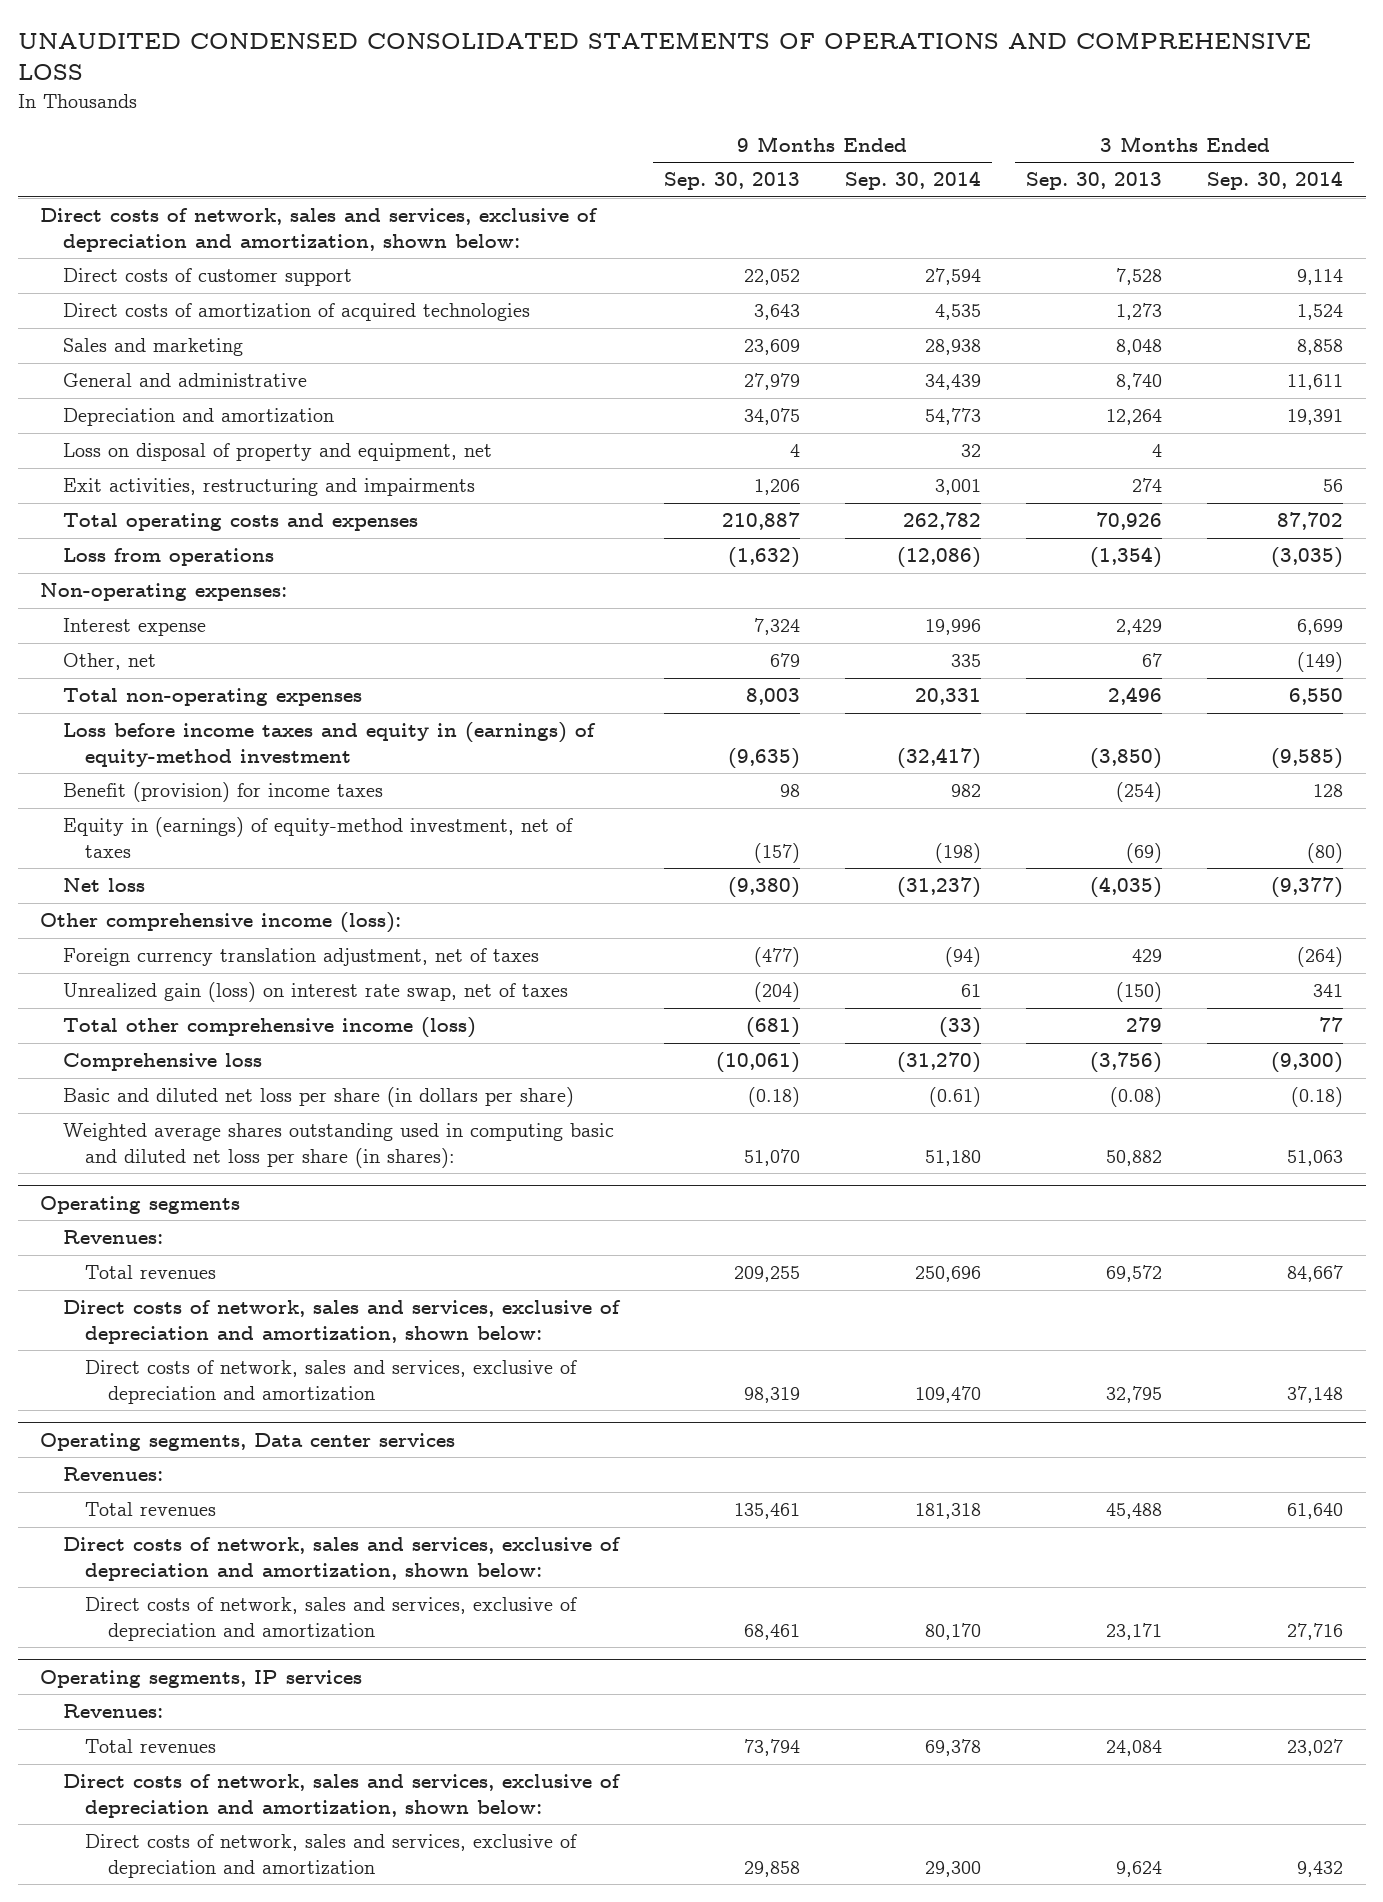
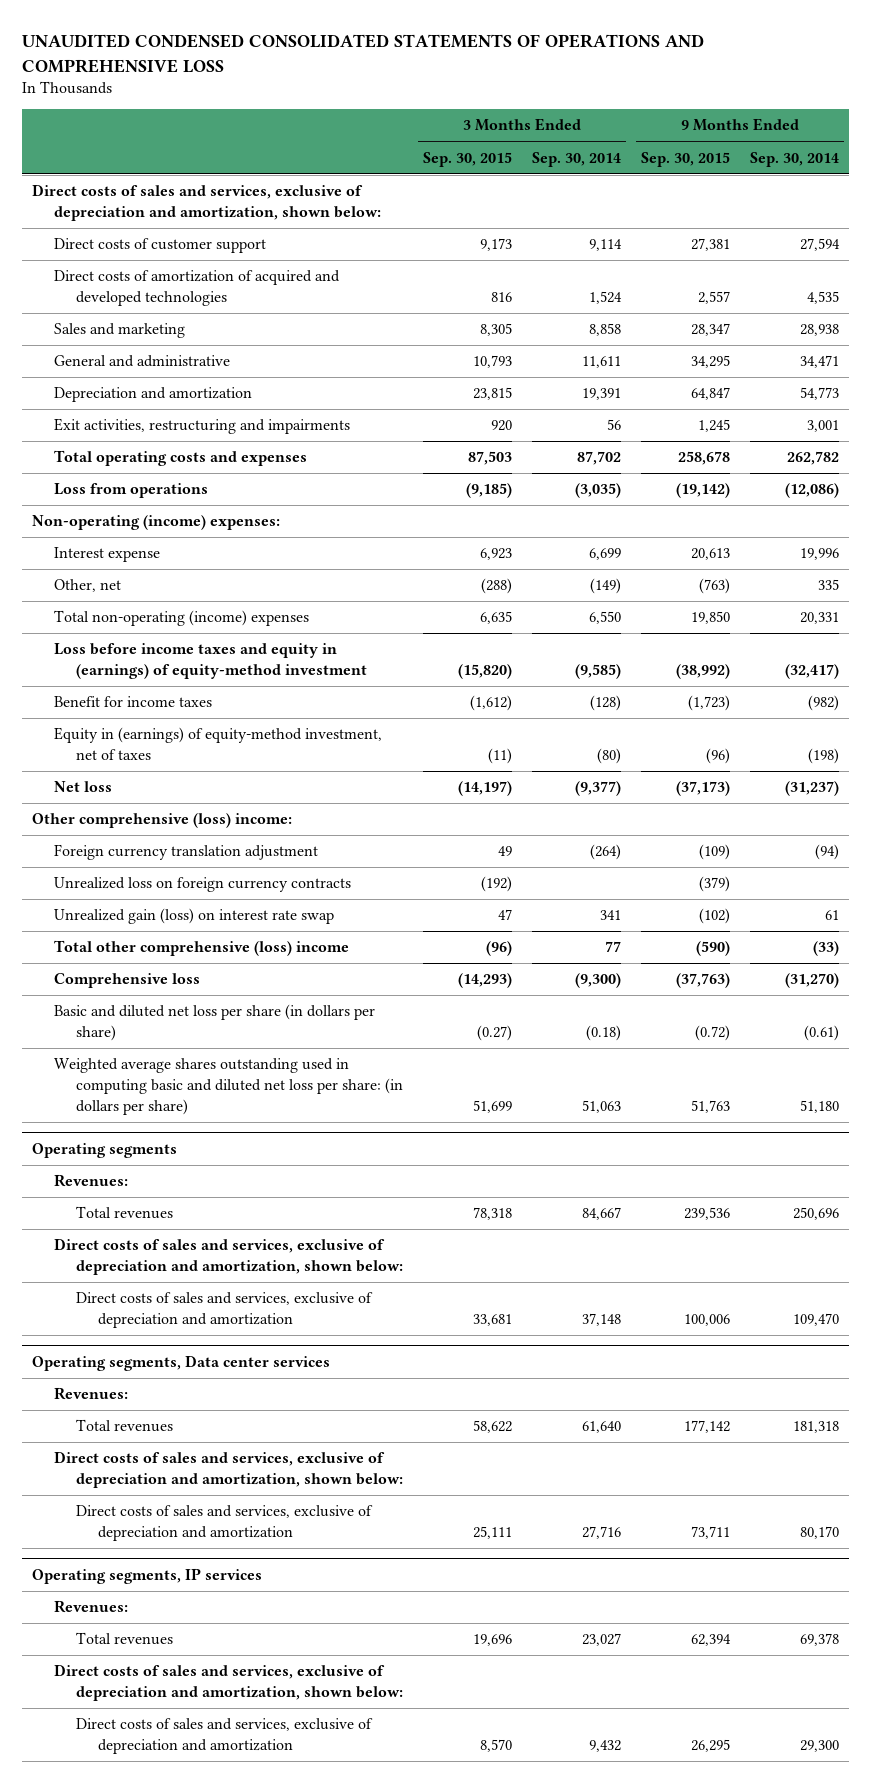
[663,172,800,191] Sep. 30, 2013 -> none
[1026,172,1163,191] Sep. 30, 2013 -> none
none -> [422,151,512,167] Sep. 30, 2015
none -> [641,151,731,167] Sep. 30, 2015
[40,208,599,252] Direct costs of network, sales and services, exclusive of depreciation and amortization, shown below: -> [32,184,382,221] Direct costs of sales and services, exclusive of depreciation and amortization, shown below:
[62,303,530,322] Direct costs of amortization of acquired technologies -> [54,270,341,306] Direct costs of amortization of acquired and developed technologies
[924,374,981,391] 34,439 -> [800,355,840,369] 34,471
[62,443,492,462] Loss on disposal of property and equipment, net -> none
[40,583,288,602] Non-operating expenses: -> [32,515,281,531] Non-operating (income) expenses:
[62,688,362,707] Total non-operating expenses -> [54,610,310,627] Total non-operating (income) expenses
[62,782,383,803] Benefit (provision) for income taxes -> [54,696,213,708] Benefit for income taxes
[950,784,981,798] 982 -> [808,695,840,712] (982)
[1313,784,1344,798] 128 -> [590,695,622,712] (128)
[40,912,402,934] Other comprehensive income (loss): -> [32,813,293,829] Other comprehensive (loss) income:
[62,948,539,967] Foreign currency translation adjustment, net of taxes -> [54,844,319,861] Foreign currency translation adjustment
none -> [54,877,352,893] Unrealized loss on foreign currency contracts
[62,982,568,1003] Unrealized gain (loss) on interest rate swap, net of taxes -> [54,908,335,925] Unrealized gain (loss) on interest rate swap
[62,1017,476,1039] Total other comprehensive income (loss) -> [54,940,350,957] Total other comprehensive (loss) income
[62,1123,614,1168] Weighted average shares outstanding used in computing basic and diluted net loss per share (in shares): -> [54,1058,403,1115] Weighted average shares outstanding used in computing basic and diluted net loss per share: (in dollars per share)
[62,1300,621,1344] Direct costs of network, sales and services, exclusive of depreciation and amortization, shown below: -> [54,1238,403,1275] Direct costs of sales and services, exclusive of depreciation and amortization, shown below:
[85,1360,578,1404] Direct costs of network, sales and services, exclusive of depreciation and amortization -> [75,1292,373,1328] Direct costs of sales and services, exclusive of depreciation and amortization
[62,1537,621,1581] Direct costs of network, sales and services, exclusive of depreciation and amortization, shown below: -> [54,1451,403,1488] Direct costs of sales and services, exclusive of depreciation and amortization, shown below:
[85,1597,578,1641] Direct costs of network, sales and services, exclusive of depreciation and amortization -> [75,1505,373,1541] Direct costs of sales and services, exclusive of depreciation and amortization
[62,1774,621,1818] Direct costs of network, sales and services, exclusive of depreciation and amortization, shown below: -> [54,1664,403,1701] Direct costs of sales and services, exclusive of depreciation and amortization, shown below:
[85,1834,578,1878] Direct costs of network, sales and services, exclusive of depreciation and amortization -> [75,1718,373,1754] Direct costs of sales and services, exclusive of depreciation and amortization

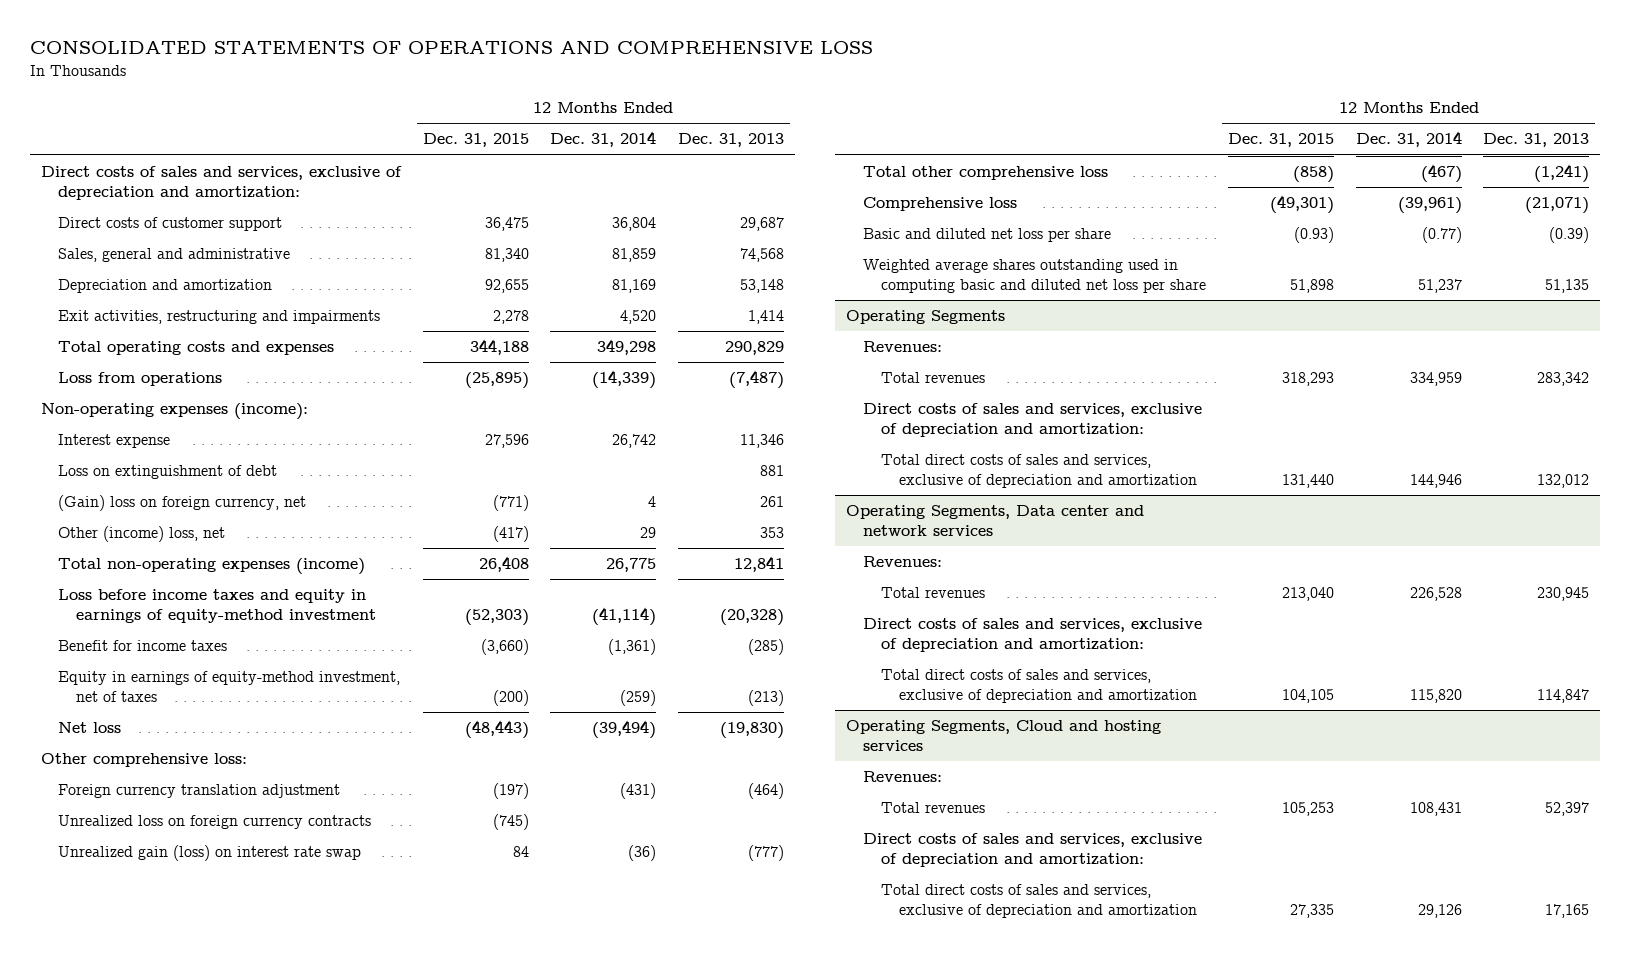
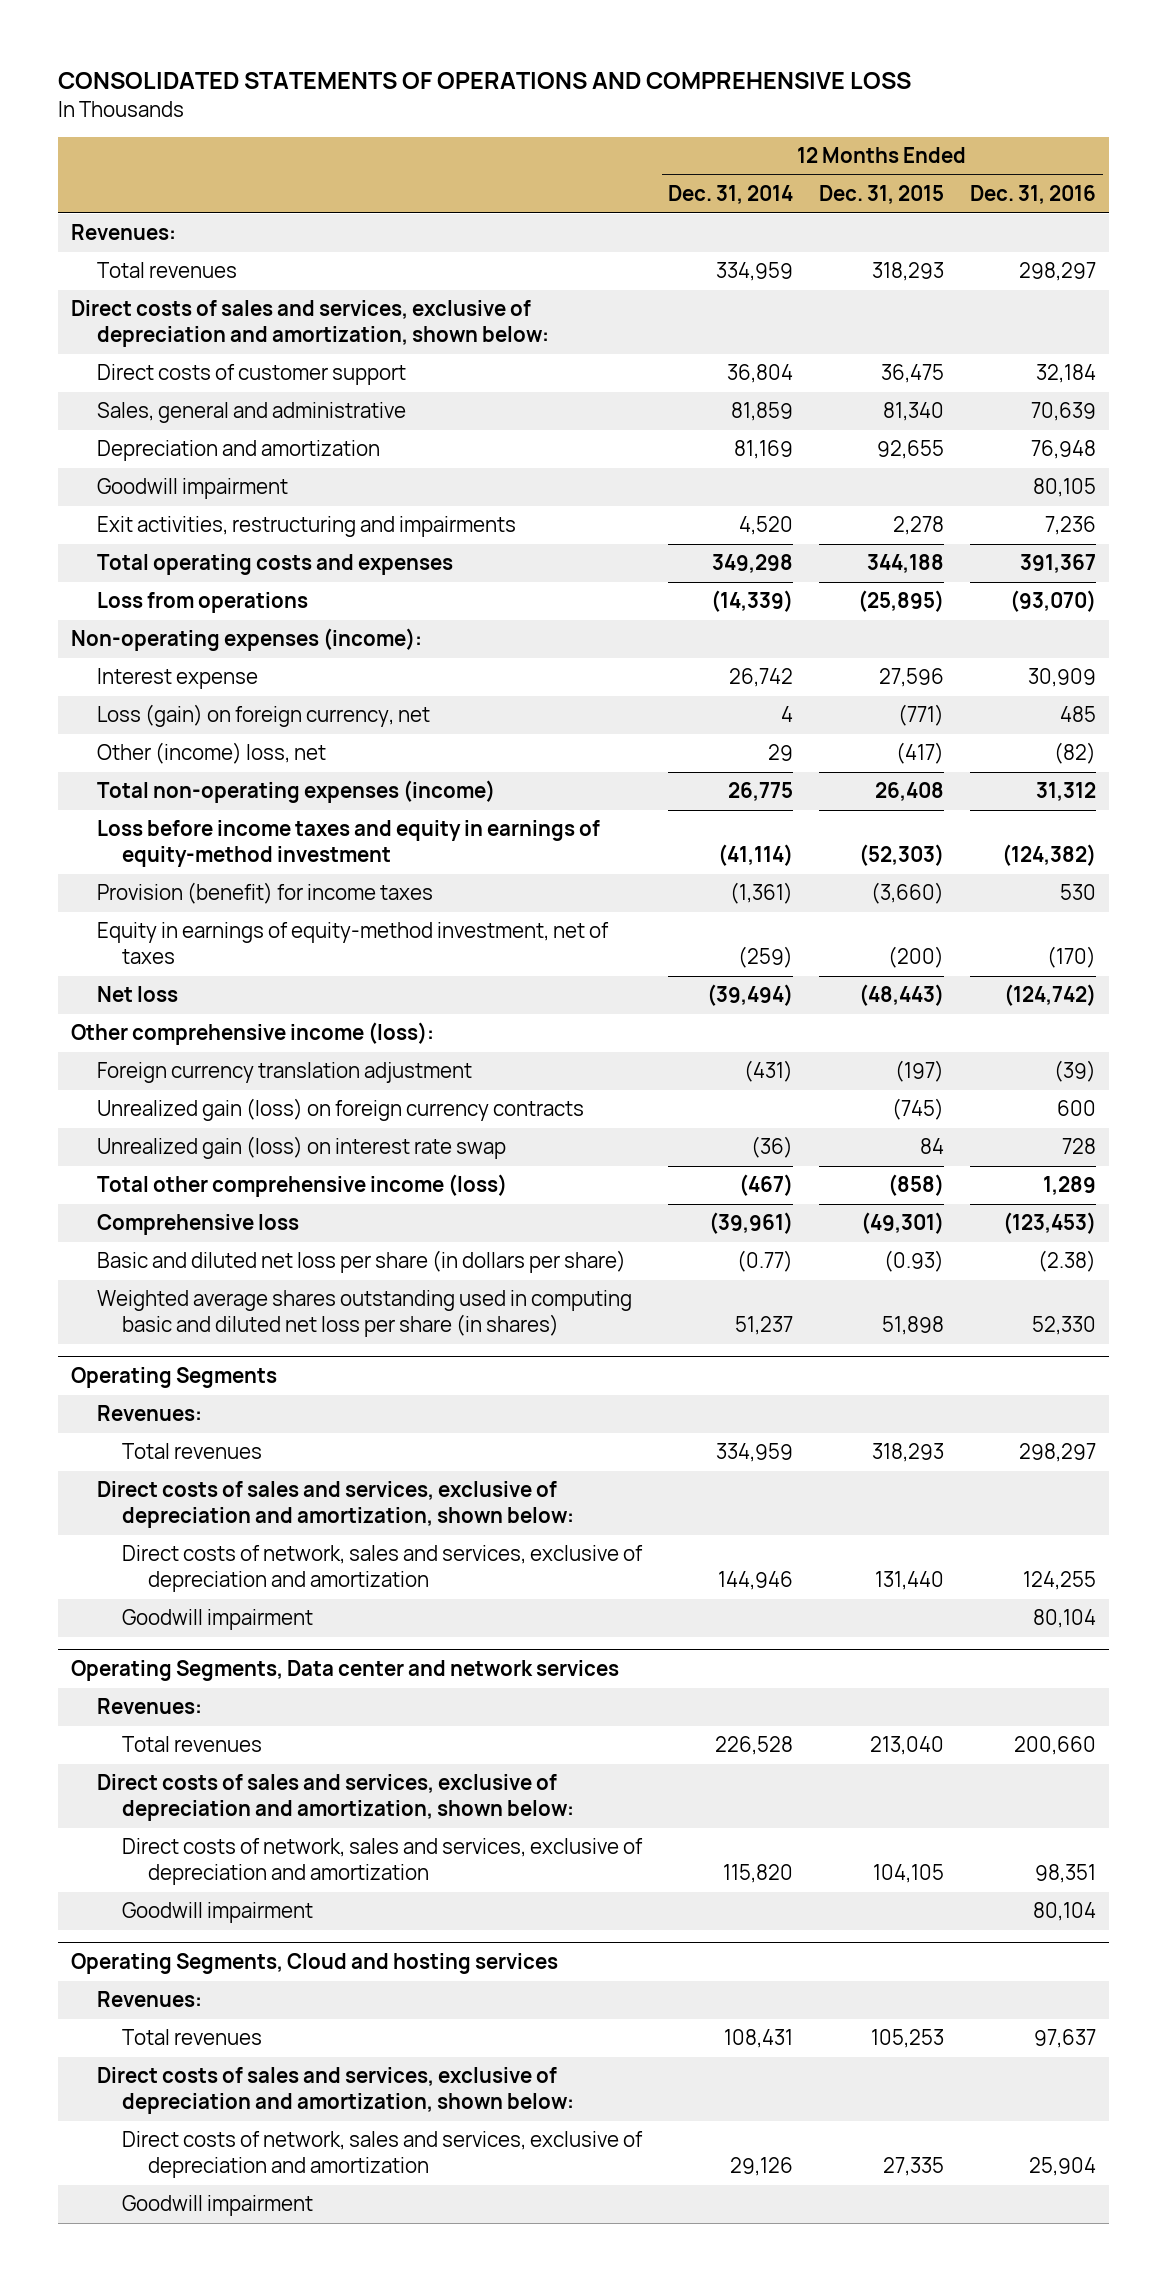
[678,133,785,148] Dec. 31, 2013 -> none
none -> [970,185,1097,205] Dec. 31, 2016
none -> [70,224,176,241] Revenues:
none -> [96,262,237,279] Total revenues
[40,166,402,200] Direct costs of sales and services, exclusive of depreciation and amortization: -> [70,300,549,348] Direct costs of sales and services, exclusive of depreciation and amortization, shown below:
none -> [96,478,288,500] Goodwill impairment
[58,465,278,480] Loss on extinguishment of debt -> none
[58,495,307,512] (Gain) loss on foreign currency, net -> [96,704,430,728] Loss (gain) on foreign currency, net
[58,640,228,652] Benefit for income taxes -> [96,882,433,905] Provision (benefit) for income taxes
[40,753,247,768] Other comprehensive loss: -> [70,1022,434,1046] Other comprehensive income (loss):
[58,815,372,830] Unrealized loss on foreign currency contracts -> [96,1098,584,1122] Unrealized gain (loss) on foreign currency contracts
[863,166,1109,181] Total other comprehensive loss -> [96,1174,507,1198] Total other comprehensive income (loss)
[863,228,1112,243] Basic and diluted net loss per share -> [96,1250,626,1274] Basic and diluted net loss per share (in dollars per share)
[863,259,1206,293] Weighted average shares outstanding used in computing basic and diluted net loss per share -> [96,1290,632,1338] Weighted average shares outstanding used in computing basic and diluted net loss per share (in shares)
[863,403,1203,437] Direct costs of sales and services, exclusive of depreciation and amortization: -> [96,1481,575,1529] Direct costs of sales and services, exclusive of depreciation and amortization, shown below:
[880,454,1197,488] Total direct costs of sales and services, exclusive of depreciation and amortization -> [122,1545,644,1593] Direct costs of network, sales and services, exclusive of depreciation and amortization
none -> [122,1609,314,1631] Goodwill impairment
[863,618,1203,652] Direct costs of sales and services, exclusive of depreciation and amortization: -> [96,1774,575,1822] Direct costs of sales and services, exclusive of depreciation and amortization, shown below:
[880,669,1197,703] Total direct costs of sales and services, exclusive of depreciation and amortization -> [122,1838,644,1886] Direct costs of network, sales and services, exclusive of depreciation and amortization
none -> [122,1902,314,1924] Goodwill impairment
[863,833,1203,867] Direct costs of sales and services, exclusive of depreciation and amortization: -> [96,2067,575,2115] Direct costs of sales and services, exclusive of depreciation and amortization, shown below:
[880,884,1197,918] Total direct costs of sales and services, exclusive of depreciation and amortization -> [122,2131,644,2179] Direct costs of network, sales and services, exclusive of depreciation and amortization
none -> [122,2195,314,2217] Goodwill impairment

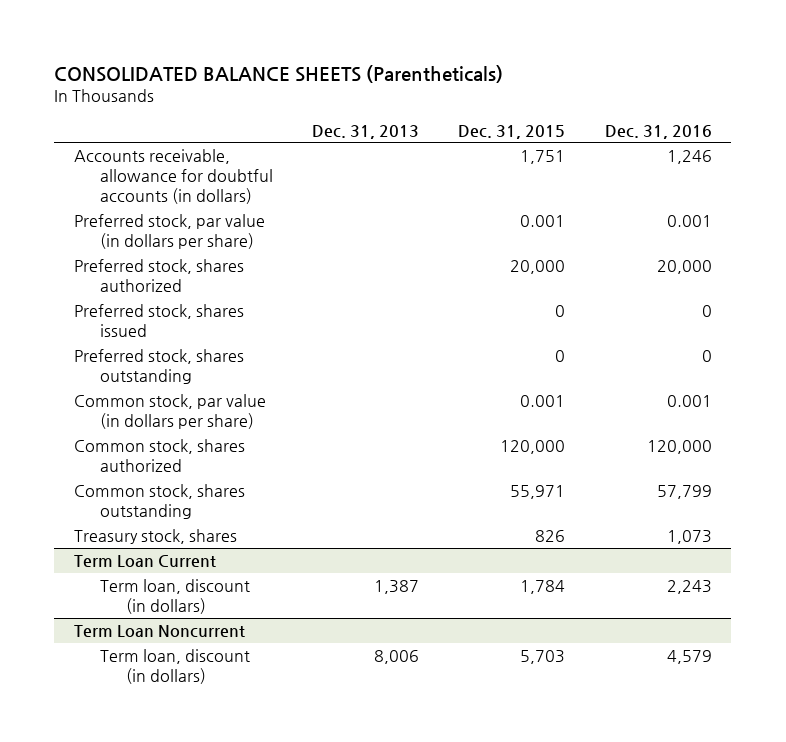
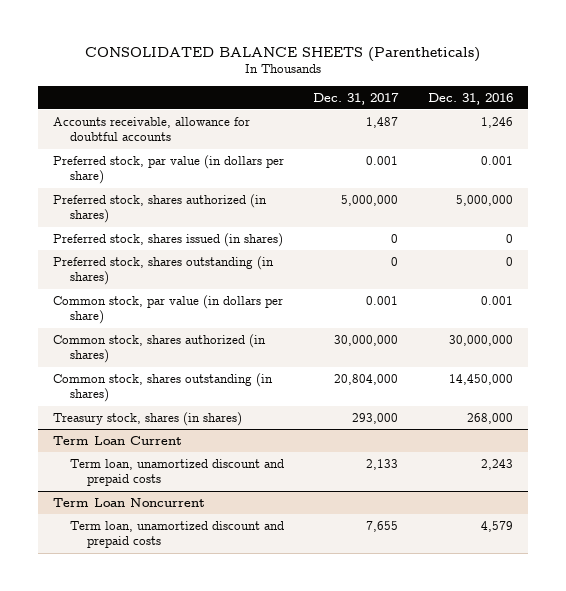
[312,124,420,139] Dec. 31, 2013 -> none
[458,124,566,139] Dec. 31, 2015 -> none
none -> [313,92,400,105] Dec. 31, 2017
[74,149,273,205] Accounts receivable, allowance for doubtful accounts (in dollars) -> [52,116,250,142] Accounts receivable, allowance for doubtful accounts
[74,259,245,293] Preferred stock, shares authorized -> [52,193,267,224] Preferred stock, shares authorized (in shares)
[656,260,712,275] 20,000 -> [455,194,513,206] 5,000,000
[74,304,245,338] Preferred stock, shares issued -> [52,232,283,247] Preferred stock, shares issued (in shares)
[74,349,245,385] Preferred stock, shares outstanding -> [52,255,274,286] Preferred stock, shares outstanding (in shares)
[74,439,246,473] Common stock, shares authorized -> [52,333,266,364] Common stock, shares authorized (in shares)
[646,440,712,455] 120,000 -> [448,334,513,346] 30,000,000
[74,484,246,520] Common stock, shares outstanding -> [52,372,273,403] Common stock, shares outstanding (in shares)
[656,485,712,500] 57,799 -> [448,373,513,385] 14,450,000
[74,529,238,545] Treasury stock, shares -> [52,411,242,426] Treasury stock, shares (in shares)
[666,530,712,545] 1,073 -> [466,412,513,424] 268,000
[99,579,250,615] Term loan, discount (in dollars) -> [69,458,284,487] Term loan, unamortized discount and prepaid costs
[99,649,250,685] Term loan, discount (in dollars) -> [69,520,284,549] Term loan, unamortized discount and prepaid costs

